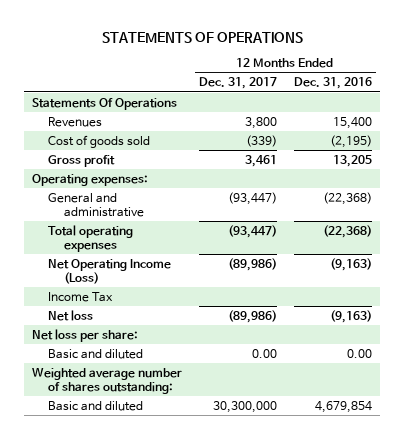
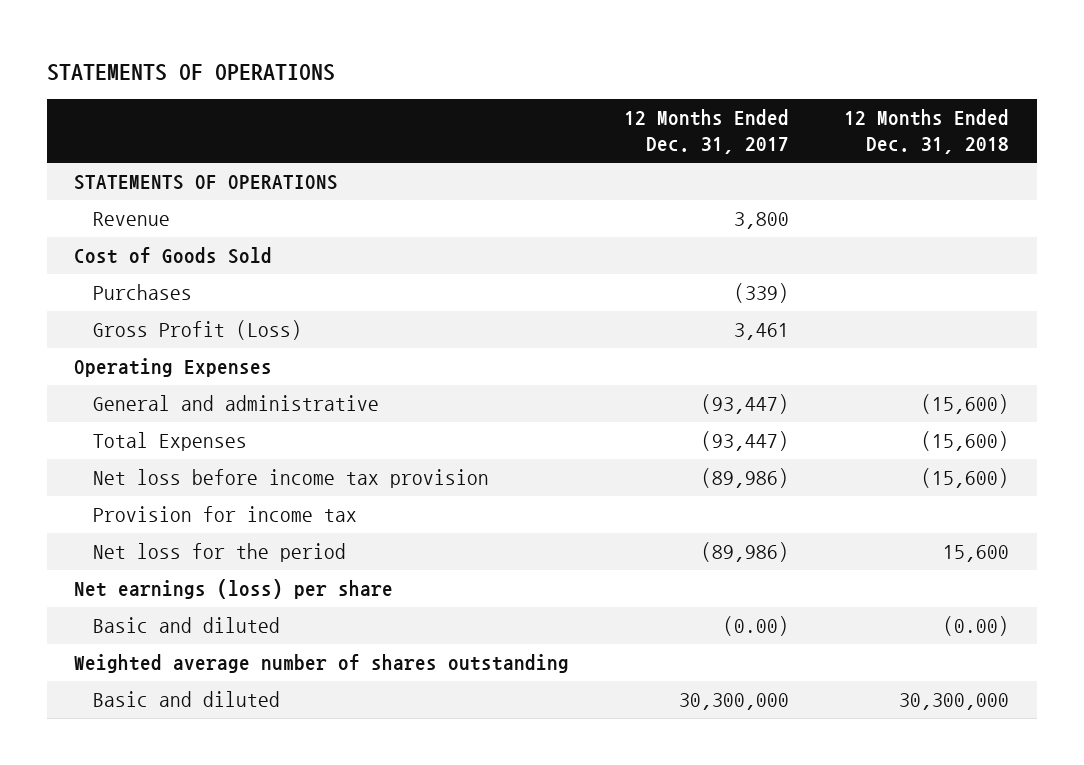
[293,77,372,90] Dec. 31, 2016 -> none
none -> [844,109,1010,155] 12 Months Ended Dec. 31, 2018
[32,97,178,110] Statements Of Operations -> [74,175,339,191] STATEMENTS OF OPERATIONS
[48,116,103,127] Revenues -> [92,212,170,227] Revenue
none -> [74,247,273,265] Cost of Goods Sold
[48,134,151,148] Cost of goods sold -> [92,284,192,301] Purchases
[48,154,116,167] Gross profit -> [92,320,302,341] Gross Profit (Loss)
[32,173,149,186] Operating expenses: -> [74,358,273,378] Operating Expenses
[48,224,134,252] Total operating expenses -> [92,432,247,452] Total Expenses
[48,258,172,284] Net Operating Income (Loss) -> [92,469,489,489] Net loss before income tax provision
[48,291,114,302] Income Tax -> [92,506,357,523] Provision for income tax
[48,309,94,321] Net loss -> [92,543,346,563] Net loss for the period
[32,328,139,342] Net loss per share: -> [74,579,394,600] Net earnings (loss) per share
[252,348,278,358] 0.00 -> [723,616,790,637] (0.00)
[32,367,183,394] Weighted average number of shares outstanding: -> [74,654,570,674] Weighted average number of shares outstanding

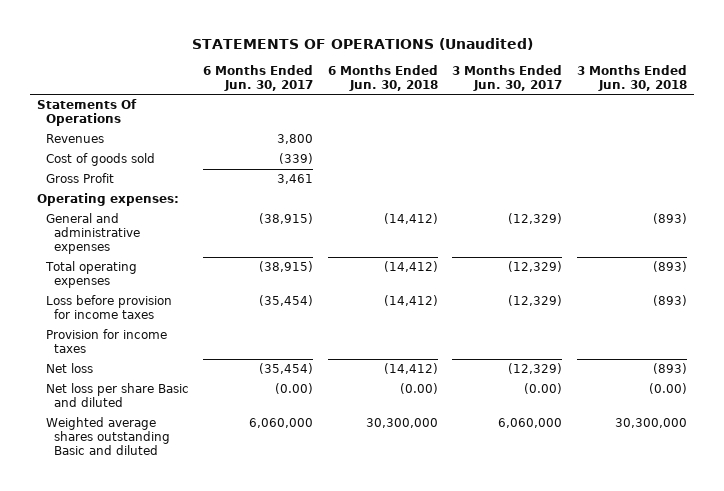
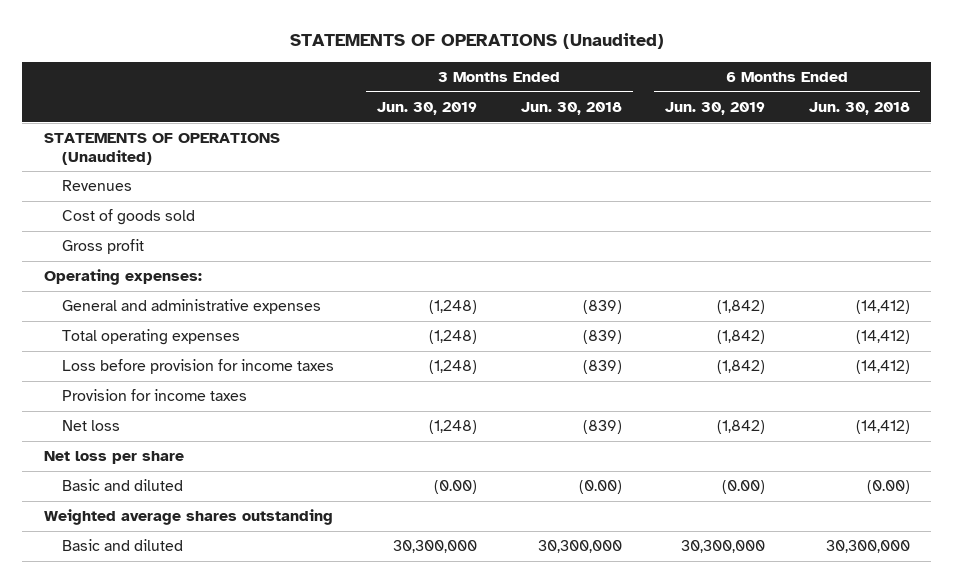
[203,64,314,92] 6 Months Ended Jun. 30, 2017 -> none
[452,64,563,92] 3 Months Ended Jun. 30, 2017 -> none
none -> [377,101,478,115] Jun. 30, 2019
none -> [665,101,766,115] Jun. 30, 2019
[37,99,138,127] Statements Of Operations -> [44,133,281,165] STATEMENTS OF OPERATIONS (Unaudited)
[45,173,114,184] Gross Profit -> [61,239,144,255] Gross profit
[652,213,687,225] (893) -> [582,300,622,315] (839)
[652,261,687,273] (893) -> [582,330,622,345] (839)
[652,295,687,307] (893) -> [582,360,622,375] (839)
[652,363,687,375] (893) -> [582,420,622,435] (839)
none -> [44,451,185,465] Net loss per share
[45,383,189,408] Net loss per share Basic and diluted -> [61,479,183,492] Basic and diluted
none -> [44,509,334,526] Weighted average shares outstanding
[45,417,171,456] Weighted average shares outstanding Basic and diluted -> [61,539,183,552] Basic and diluted

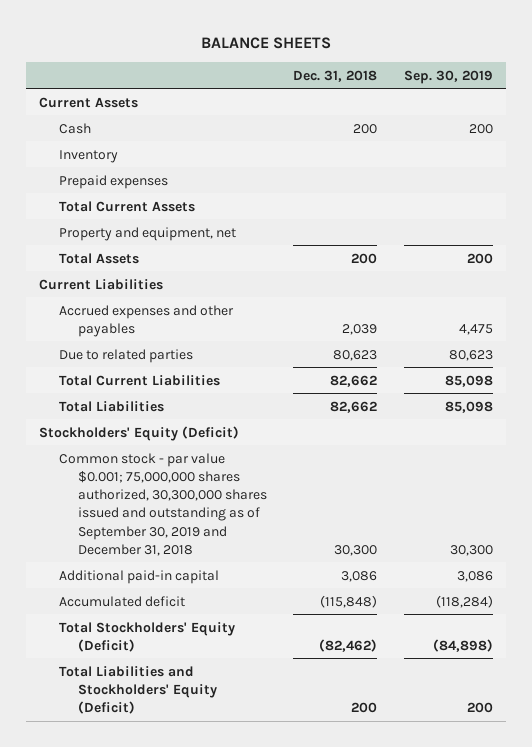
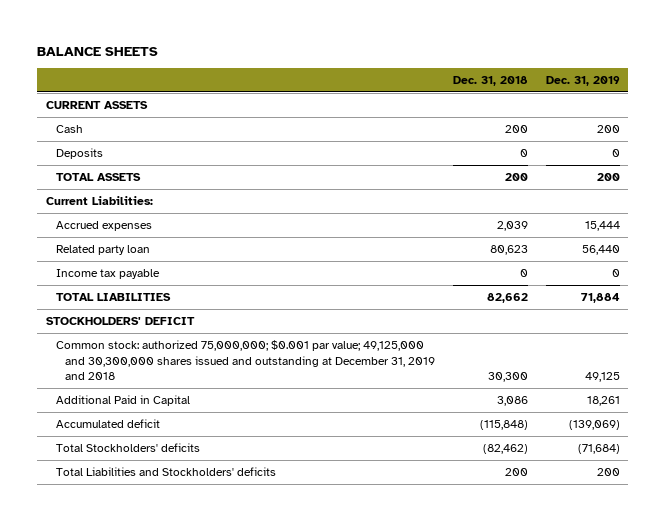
[403,69,493,84] Sep. 30, 2019 -> none
none -> [545,75,620,86] Dec. 31, 2019
[39,96,139,108] Current Assets -> [45,101,148,110] CURRENT ASSETS
[58,149,118,163] Inventory -> none
[58,174,168,189] Prepaid expenses -> none
[58,200,195,212] Total Current Assets -> none
[58,226,236,241] Property and equipment, net -> none
[58,374,220,386] Total Current Liabilities -> none
none -> [55,148,103,160] Deposits
[58,252,139,264] Total Assets -> [55,173,141,182] TOTAL ASSETS
[39,278,164,290] Current Liabilities -> [45,196,153,206] Current Liabilities:
[58,304,234,337] Accrued expenses and other payables -> [55,221,152,232] Accrued expenses
[58,348,193,363] Due to related parties -> [55,245,150,256] Related party loan
none -> [55,269,160,280] Income tax payable
[58,400,164,412] Total Liabilities -> [55,293,171,302] TOTAL LIABILITIES
[39,425,240,441] Stockholders' Equity (Deficit) -> [45,317,195,326] STOCKHOLDERS' DEFICIT
[58,452,268,556] Common stock - par value $0.001; 75,000,000 shares authorized, 30,300,000 shares issued and outstanding as of September 30, 2019 and December 31, 2018 -> [55,340,436,380] Common stock: authorized 75,000,000; $0.001 par value; 49,125,000 and 30,300,000 shares issued and outstanding at December 31, 2019 and 2018
[58,569,219,584] Additional paid-in capital -> [55,395,190,407] Additional Paid in Capital
[58,621,235,652] Total Stockholders' Equity (Deficit) -> [55,443,200,453] Total Stockholders' deficits
[58,665,218,715] Total Liabilities and Stockholders' Equity (Deficit) -> [55,467,276,477] Total Liabilities and Stockholders' deficits

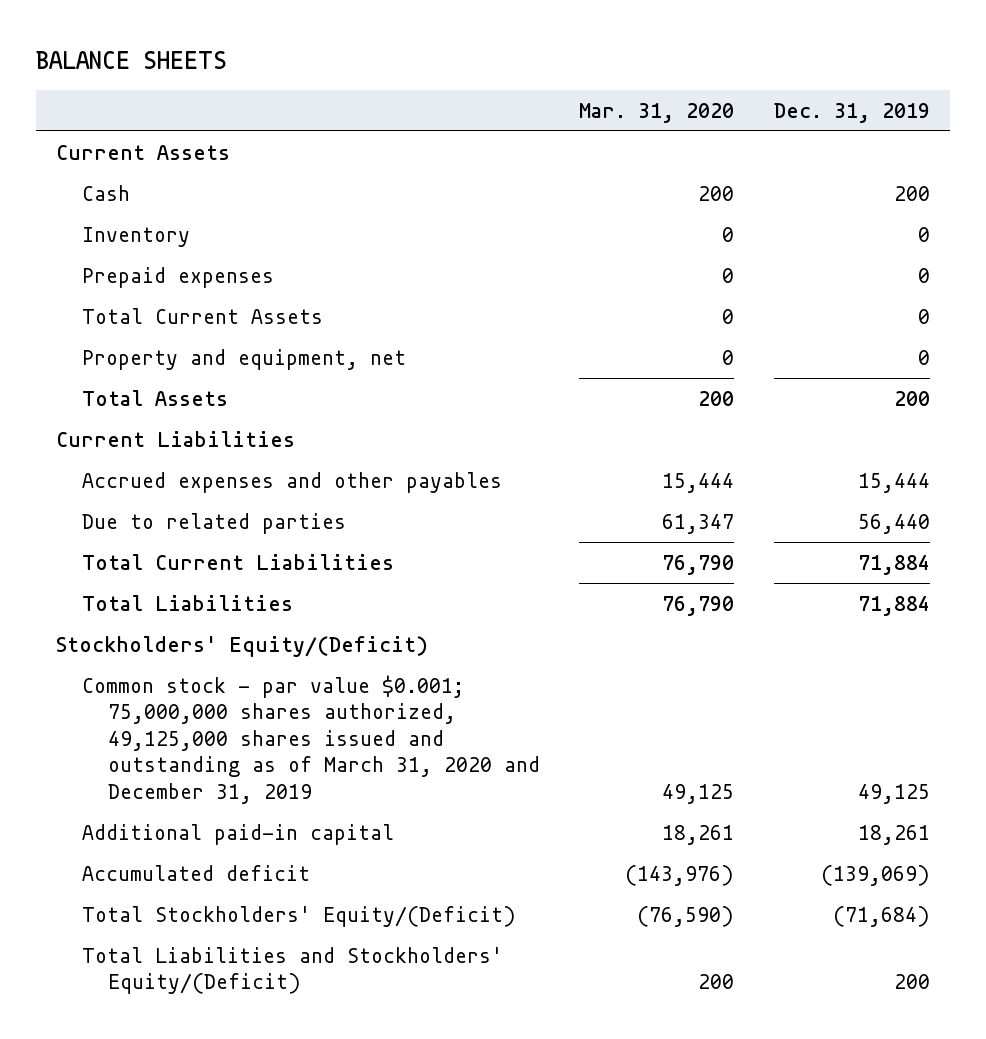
[452,75,528,86] Dec. 31, 2018 -> none
none -> [579,102,735,123] Mar. 31, 2020
[45,101,148,110] CURRENT ASSETS -> [55,144,230,160] Current Assets
[55,148,103,160] Deposits -> none
[55,269,160,280] Income tax payable -> none
none -> [81,226,190,247] Inventory
none -> [81,266,274,288] Prepaid expenses
none -> [81,307,323,324] Total Current Assets
none -> [81,348,406,370] Property and equipment, net
[55,173,141,182] TOTAL ASSETS -> [81,389,228,406] Total Assets
[45,196,153,206] Current Liabilities: -> [55,430,295,447] Current Liabilities
[55,221,152,232] Accrued expenses -> [81,471,502,493] Accrued expenses and other payables
[55,245,150,256] Related party loan -> [81,512,346,534] Due to related parties
none -> [81,553,394,570] Total Current Liabilities
[55,293,171,302] TOTAL LIABILITIES -> [81,594,293,611] Total Liabilities
[45,317,195,326] STOCKHOLDERS' DEFICIT -> [55,635,428,657] Stockholders' Equity/(Deficit)
[55,340,436,380] Common stock: authorized 75,000,000; $0.001 par value; 49,125,000 and 30,300,000 shares issued and outstanding at December 31, 2019 and 2018 -> [81,674,540,804] Common stock - par value $0.001; 75,000,000 shares authorized, 49,125,000 shares issued and outstanding as of March 31, 2020 and December 31, 2019
[55,395,190,407] Additional Paid in Capital -> [81,823,394,845] Additional paid-in capital
[55,443,200,453] Total Stockholders' deficits -> [81,905,516,927] Total Stockholders' Equity/(Deficit)
[55,467,276,477] Total Liabilities and Stockholders' deficits -> [81,946,503,995] Total Liabilities and Stockholders' Equity/(Deficit)

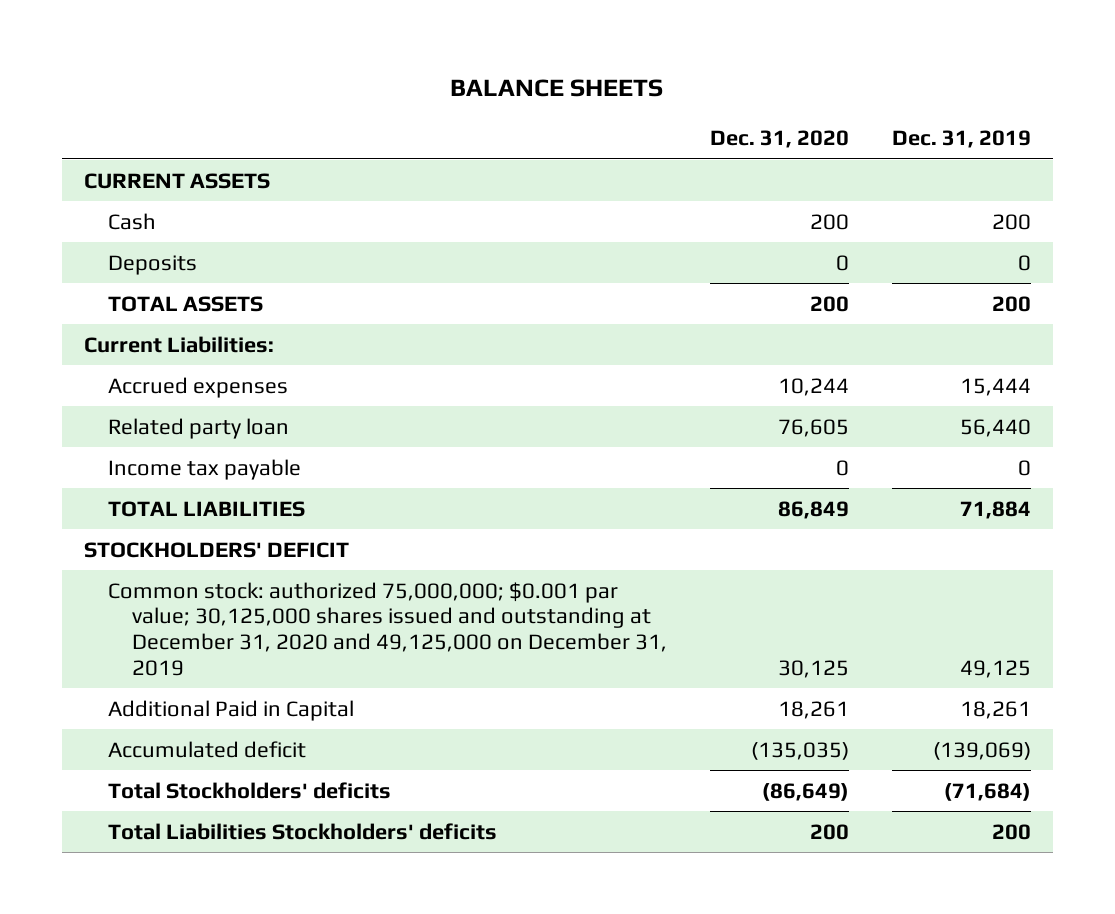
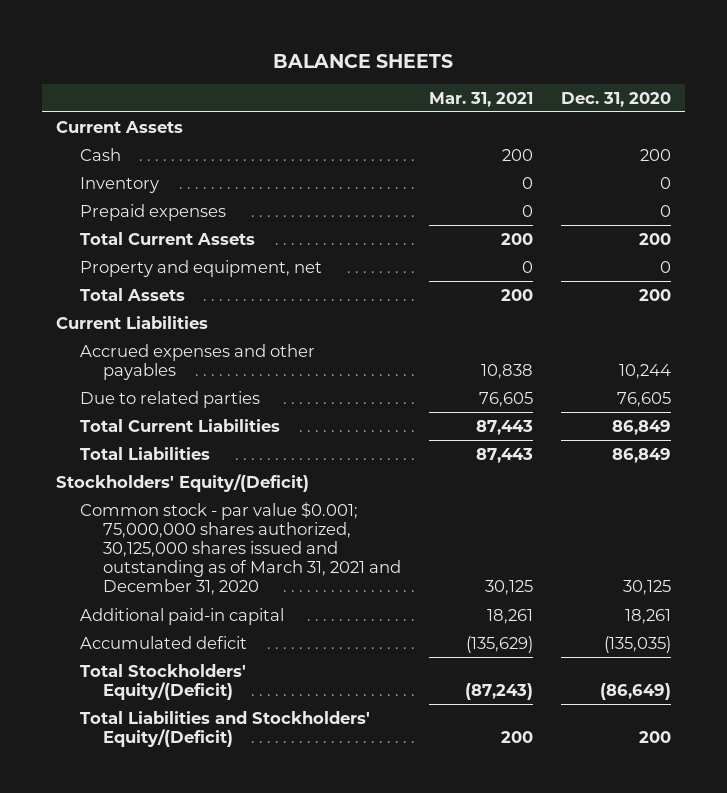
[892,130,1032,149] Dec. 31, 2019 -> none
none -> [428,91,533,107] Mar. 31, 2021
[83,172,270,189] CURRENT ASSETS -> [56,120,184,133] Current Assets
[107,254,197,275] Deposits -> none
[107,458,301,480] Income tax payable -> none
none -> [79,176,159,193] Inventory
none -> [79,203,226,221] Prepaid expenses
none -> [79,231,255,245] Total Current Assets
none -> [79,259,322,277] Property and equipment, net
[107,295,263,312] TOTAL ASSETS -> [79,287,185,301] Total Assets
[83,335,274,353] Current Liabilities: -> [56,315,209,329] Current Liabilities
[107,376,288,398] Accrued expenses -> [79,343,315,380] Accrued expenses and other payables
[107,417,289,439] Related party loan -> [79,390,260,408] Due to related parties
none -> [79,418,280,432] Total Current Liabilities
[107,500,305,517] TOTAL LIABILITIES -> [79,446,210,460] Total Liabilities
[83,541,349,558] STOCKHOLDERS' DEFICIT -> [56,473,310,492] Stockholders' Equity/(Deficit)
[107,581,667,676] Common stock: authorized 75,000,000; $0.001 par value; 30,125,000 shares issued and outstanding at December 31, 2020 and 49,125,000 on December 31, 2019 -> [79,501,401,596] Common stock - par value $0.001; 75,000,000 shares authorized, 30,125,000 shares issued and outstanding as of March 31, 2021 and December 31, 2020
[107,699,354,721] Additional Paid in Capital -> [79,607,284,625] Additional paid-in capital
[107,781,391,799] Total Stockholders' deficits -> [79,663,246,700] Total Stockholders' Equity/(Deficit)
[107,822,497,840] Total Liabilities Stockholders' deficits -> [79,710,370,747] Total Liabilities and Stockholders' Equity/(Deficit)

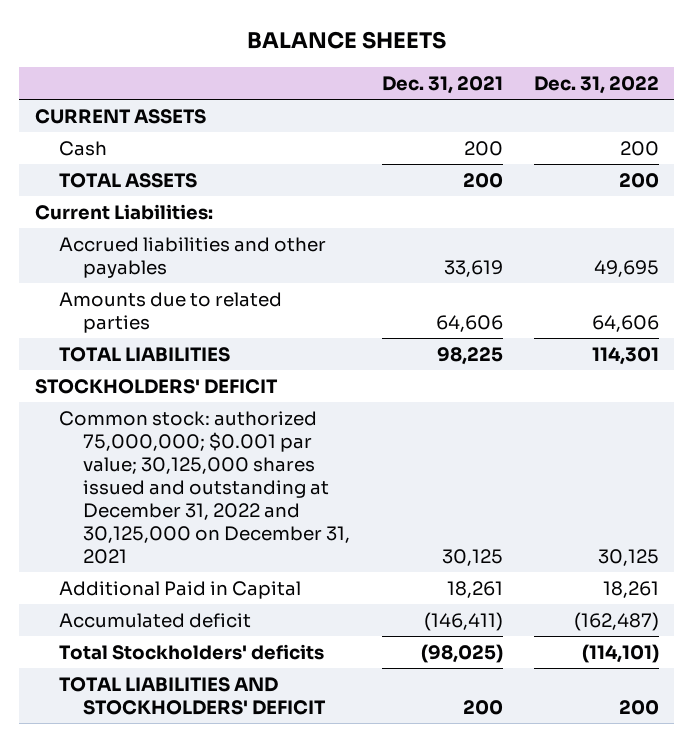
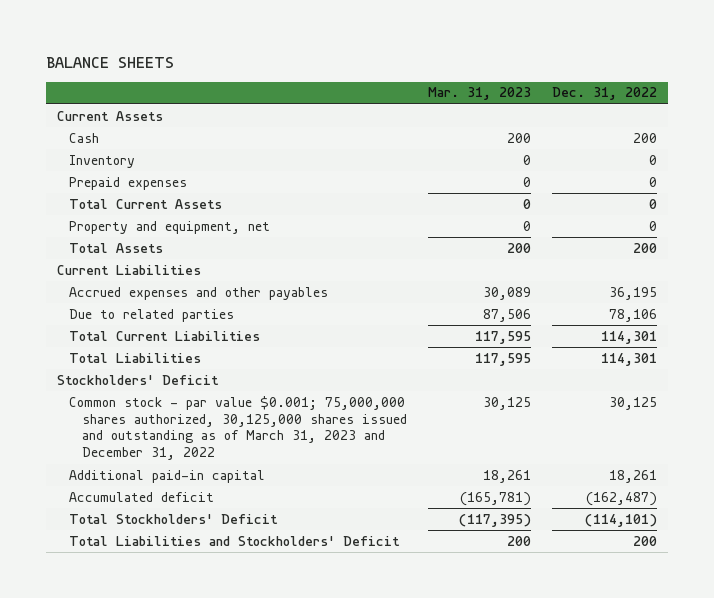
[381,75,503,94] Dec. 31, 2021 -> none
none -> [427,87,531,101] Mar. 31, 2023
[35,108,207,124] CURRENT ASSETS -> [56,110,163,121] Current Assets
none -> [69,154,136,168] Inventory
none -> [69,176,188,190] Prepaid expenses
none -> [69,198,223,209] Total Current Assets
none -> [69,220,271,234] Property and equipment, net
[59,172,198,188] TOTAL ASSETS -> [69,242,164,253] Total Assets
[35,203,214,220] Current Liabilities: -> [56,264,201,275] Current Liabilities
[59,236,327,278] Accrued liabilities and other payables -> [69,286,329,300] Accrued expenses and other payables
[593,259,659,277] 49,695 -> [609,286,658,300] 36,195
[59,291,283,333] Amounts due to related parties -> [69,308,235,322] Due to related parties
[591,314,659,332] 64,606 -> [609,308,658,322] 78,106
none -> [69,330,261,341] Total Current Liabilities
[59,346,231,362] TOTAL LIABILITIES -> [69,352,202,363] Total Liabilities
[35,378,279,394] STOCKHOLDERS' DEFICIT -> [56,374,219,385] Stockholders' Deficit
[59,410,351,564] Common stock: authorized 75,000,000; $0.001 par value; 30,125,000 shares issued and outstanding at December 31, 2022 and 30,125,000 on December 31, 2021 -> [69,395,407,461] Common stock - par value $0.001; 75,000,000 shares authorized, 30,125,000 shares issued and outstanding as of March 31, 2023 and December 31, 2022
[59,580,302,599] Additional Paid in Capital -> [69,469,266,483] Additional paid-in capital
[59,643,325,660] Total Stockholders' deficits -> [69,513,279,524] Total Stockholders' Deficit
[59,676,327,715] TOTAL LIABILITIES AND STOCKHOLDERS' DEFICIT -> [69,535,401,546] Total Liabilities and Stockholders' Deficit

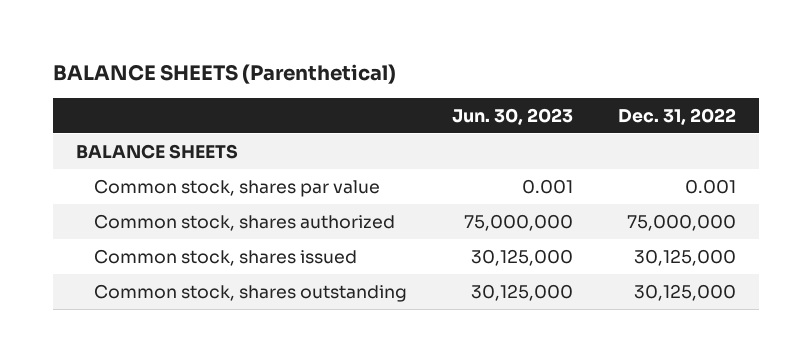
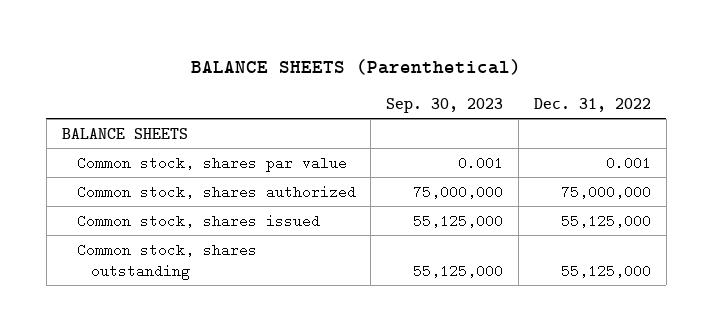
[452,107,574,125] Jun. 30, 2023 -> none
none -> [386,98,504,114] Sep. 30, 2023
[634,248,737,266] 30,125,000 -> [560,213,651,228] 55,125,000
[634,283,737,301] 30,125,000 -> [560,263,651,278] 55,125,000

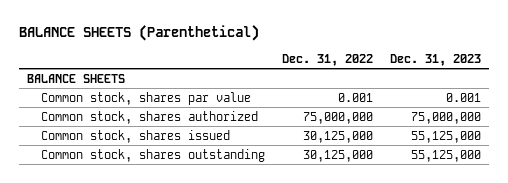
[386,98,504,114] Sep. 30, 2023 -> none
none -> [389,53,481,66] Dec. 31, 2023
[560,213,651,228] 55,125,000 -> [303,130,374,143] 30,125,000
[560,263,651,278] 55,125,000 -> [303,149,374,162] 30,125,000

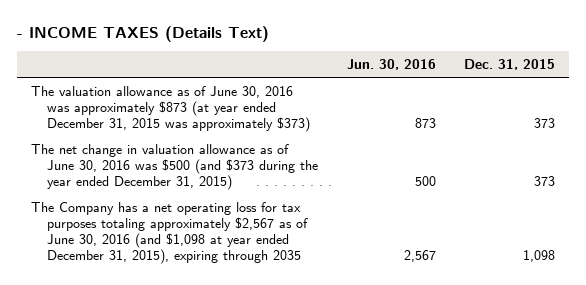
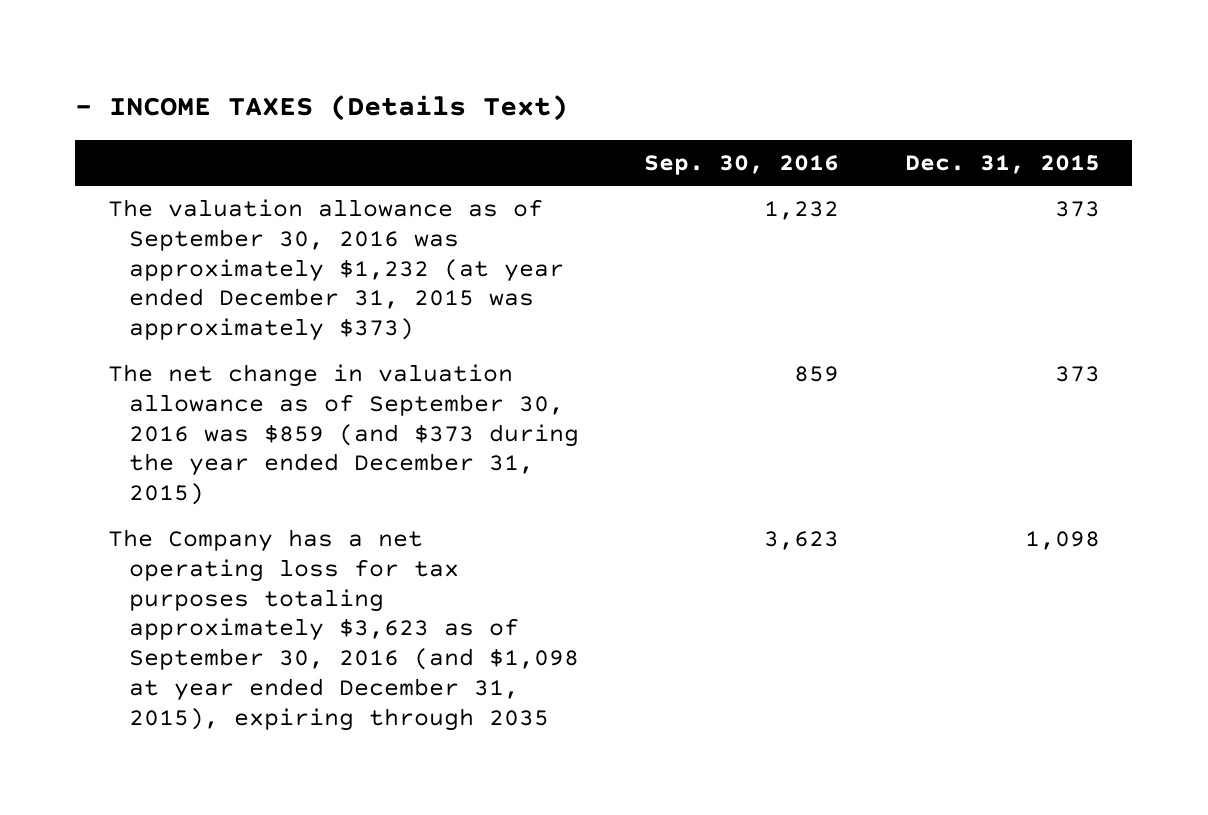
[346,58,436,70] Jun. 30, 2016 -> none
none -> [644,154,840,175] Sep. 30, 2016
[31,85,310,132] The valuation allowance as of June 30, 2016 was approximately $873 (at year ended December 31, 2015 was approximately $373) -> [108,199,564,342] The valuation allowance as of September 30, 2016 was approximately $1,232 (at year ended December 31, 2015 was approximately $373)
[31,143,318,190] The net change in valuation allowance as of June 30, 2016 was $500 (and $373 during the year ended December 31, 2015) -> [108,364,579,506] The net change in valuation allowance as of September 30, 2016 was $859 (and $373 during the year ended December 31, 2015)
[31,201,308,264] The Company has a net operating loss for tax purposes totaling approximately $2,567 as of June 30, 2016 (and $1,098 at year ended December 31, 2015), expiring through 2035 -> [108,529,579,731] The Company has a net operating loss for tax purposes totaling approximately $3,623 as of September 30, 2016 (and $1,098 at year ended December 31, 2015), expiring through 2035

